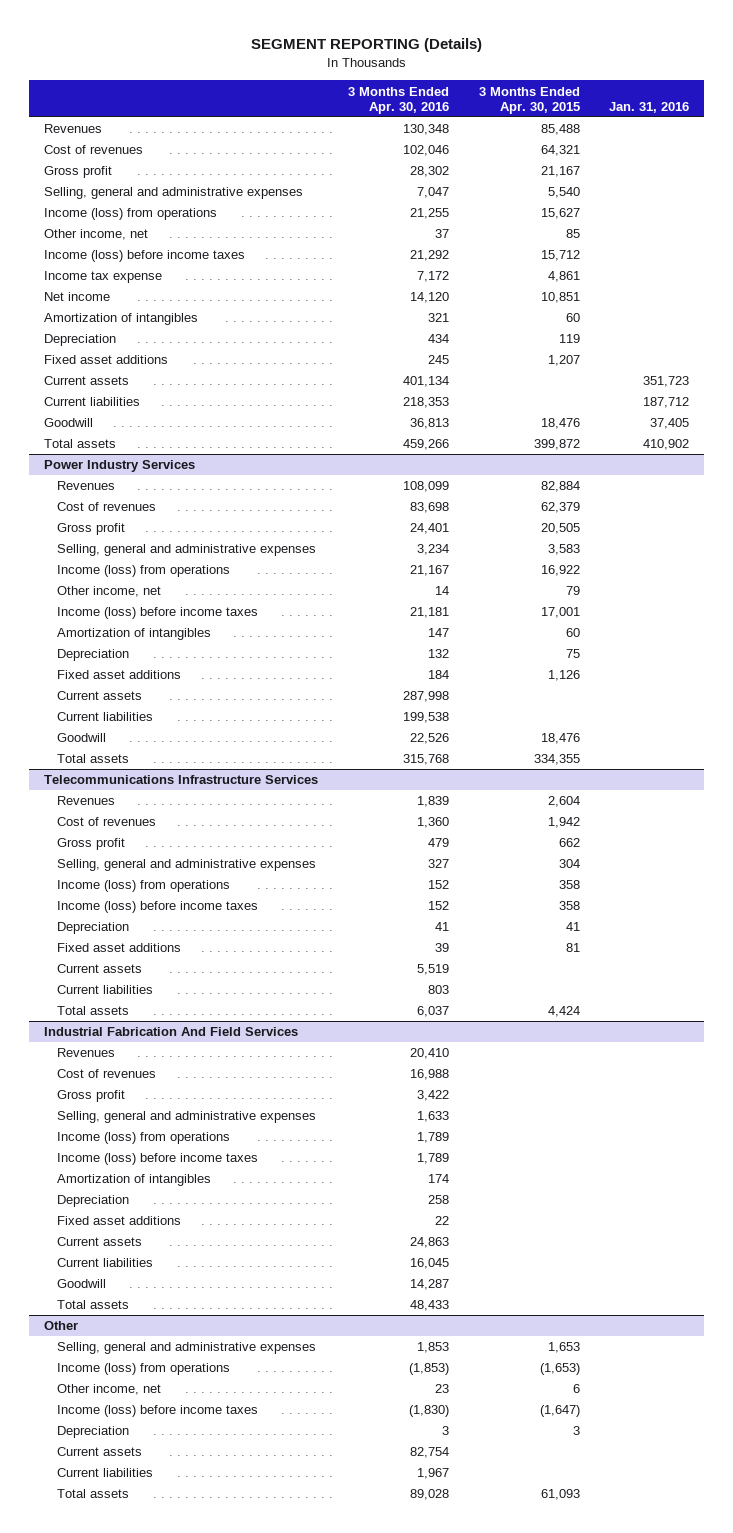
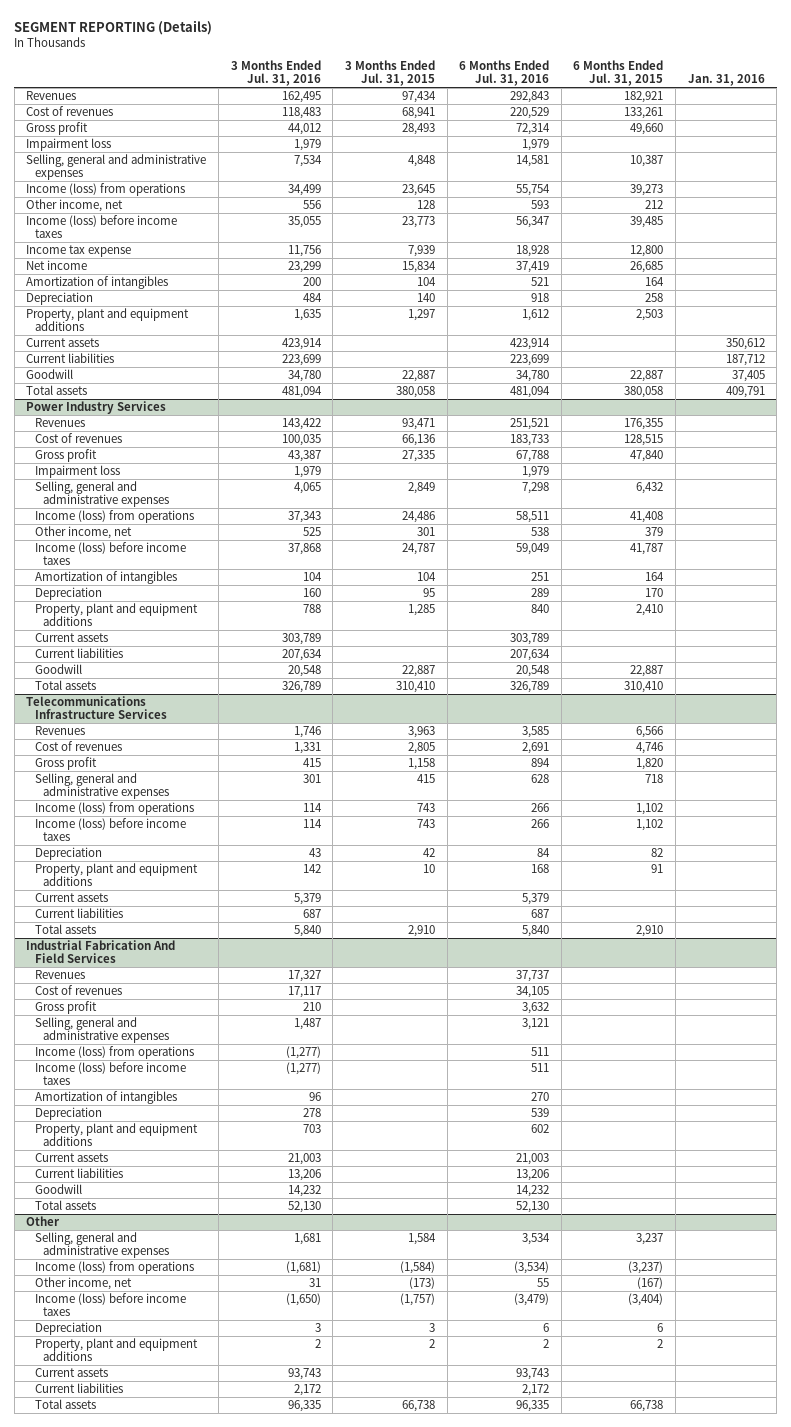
[347,86,449,114] 3 Months Ended Apr. 30, 2016 -> none
[478,86,580,114] 3 Months Ended Apr. 30, 2015 -> none
none -> [230,60,321,87] 3 Months Ended Jul. 31, 2016
none -> [344,60,435,87] 3 Months Ended Jul. 31, 2015
none -> [459,60,550,87] 6 Months Ended Jul. 31, 2016
none -> [573,60,664,87] 6 Months Ended Jul. 31, 2015
none -> [26,138,112,152] Impairment loss
[43,355,168,365] Fixed asset additions -> [26,308,190,332] Property, plant and equipment additions
[643,376,690,388] 351,723 -> [725,338,765,351] 350,612
[643,439,690,451] 410,902 -> [725,386,765,399] 409,791
none -> [34,465,120,479] Impairment loss
[57,670,182,680] Fixed asset additions -> [34,603,198,627] Property, plant and equipment additions
[57,943,182,953] Fixed asset additions -> [34,863,198,887] Property, plant and equipment additions
[57,1216,182,1226] Fixed asset additions -> [34,1123,198,1147] Property, plant and equipment additions
none -> [34,1338,198,1362] Property, plant and equipment additions

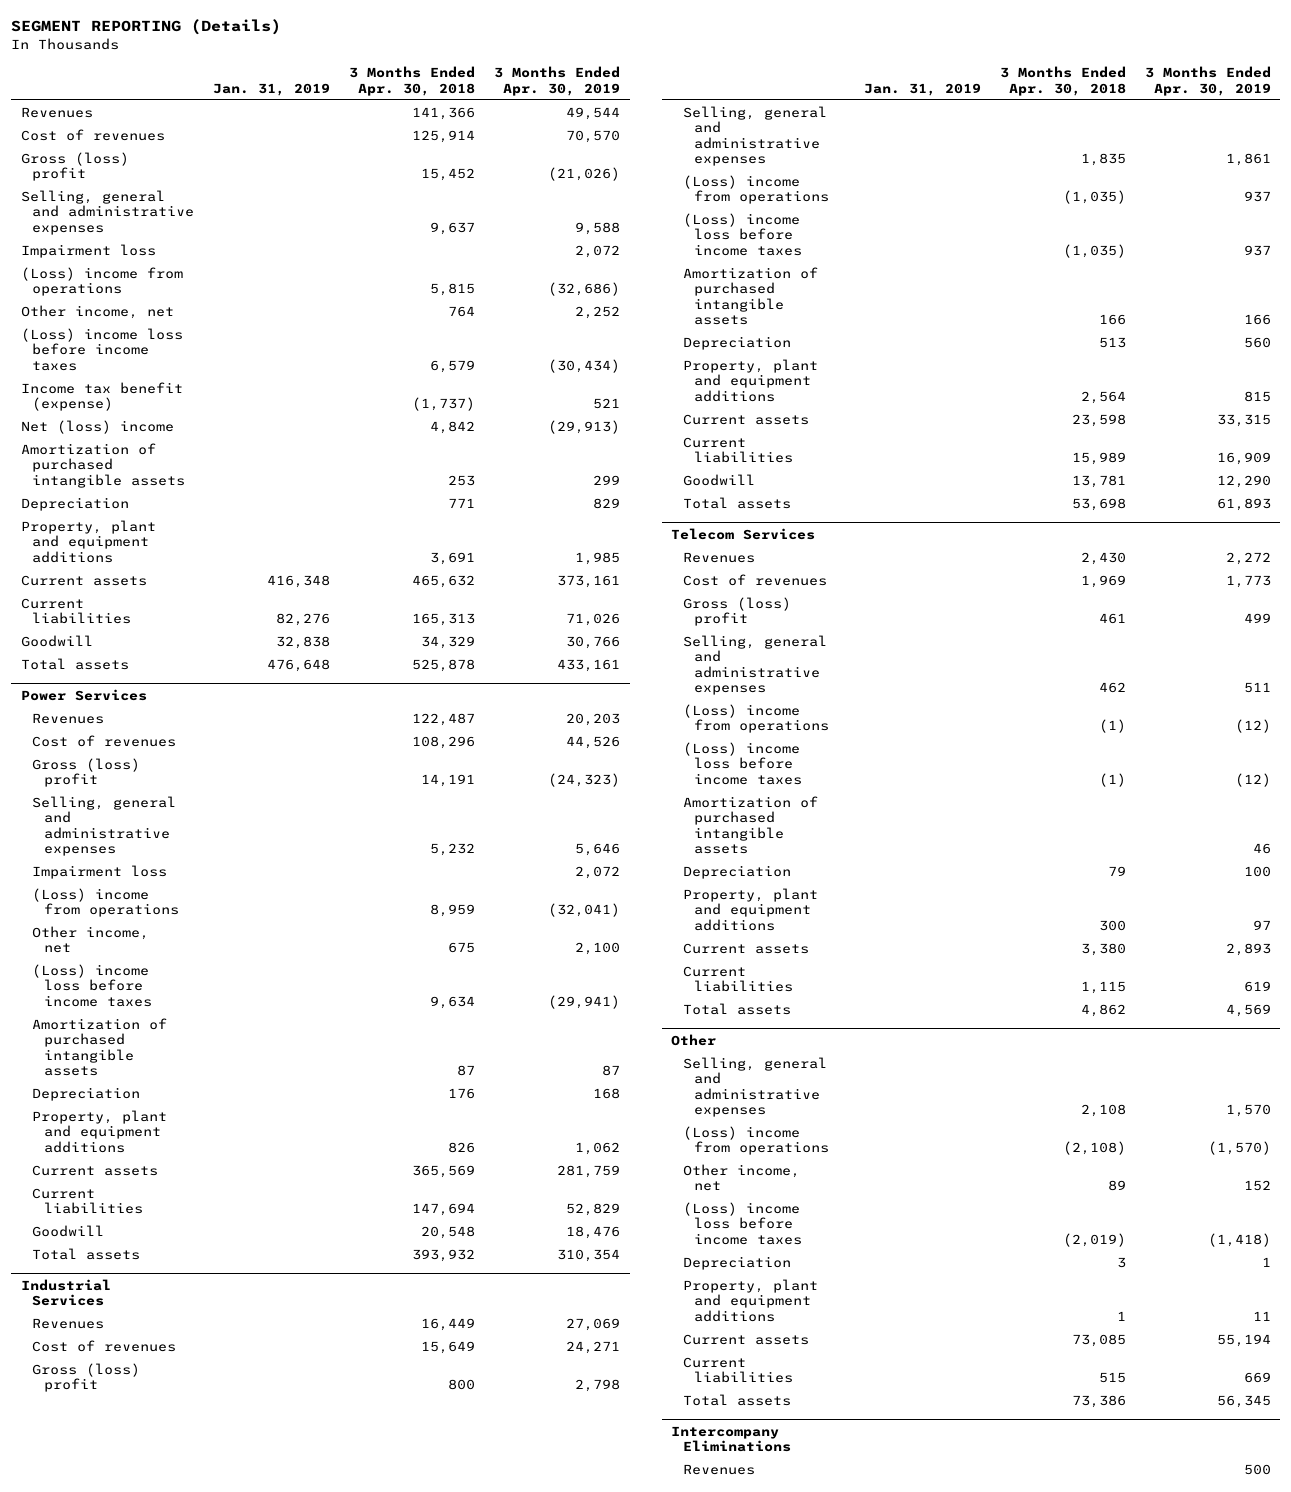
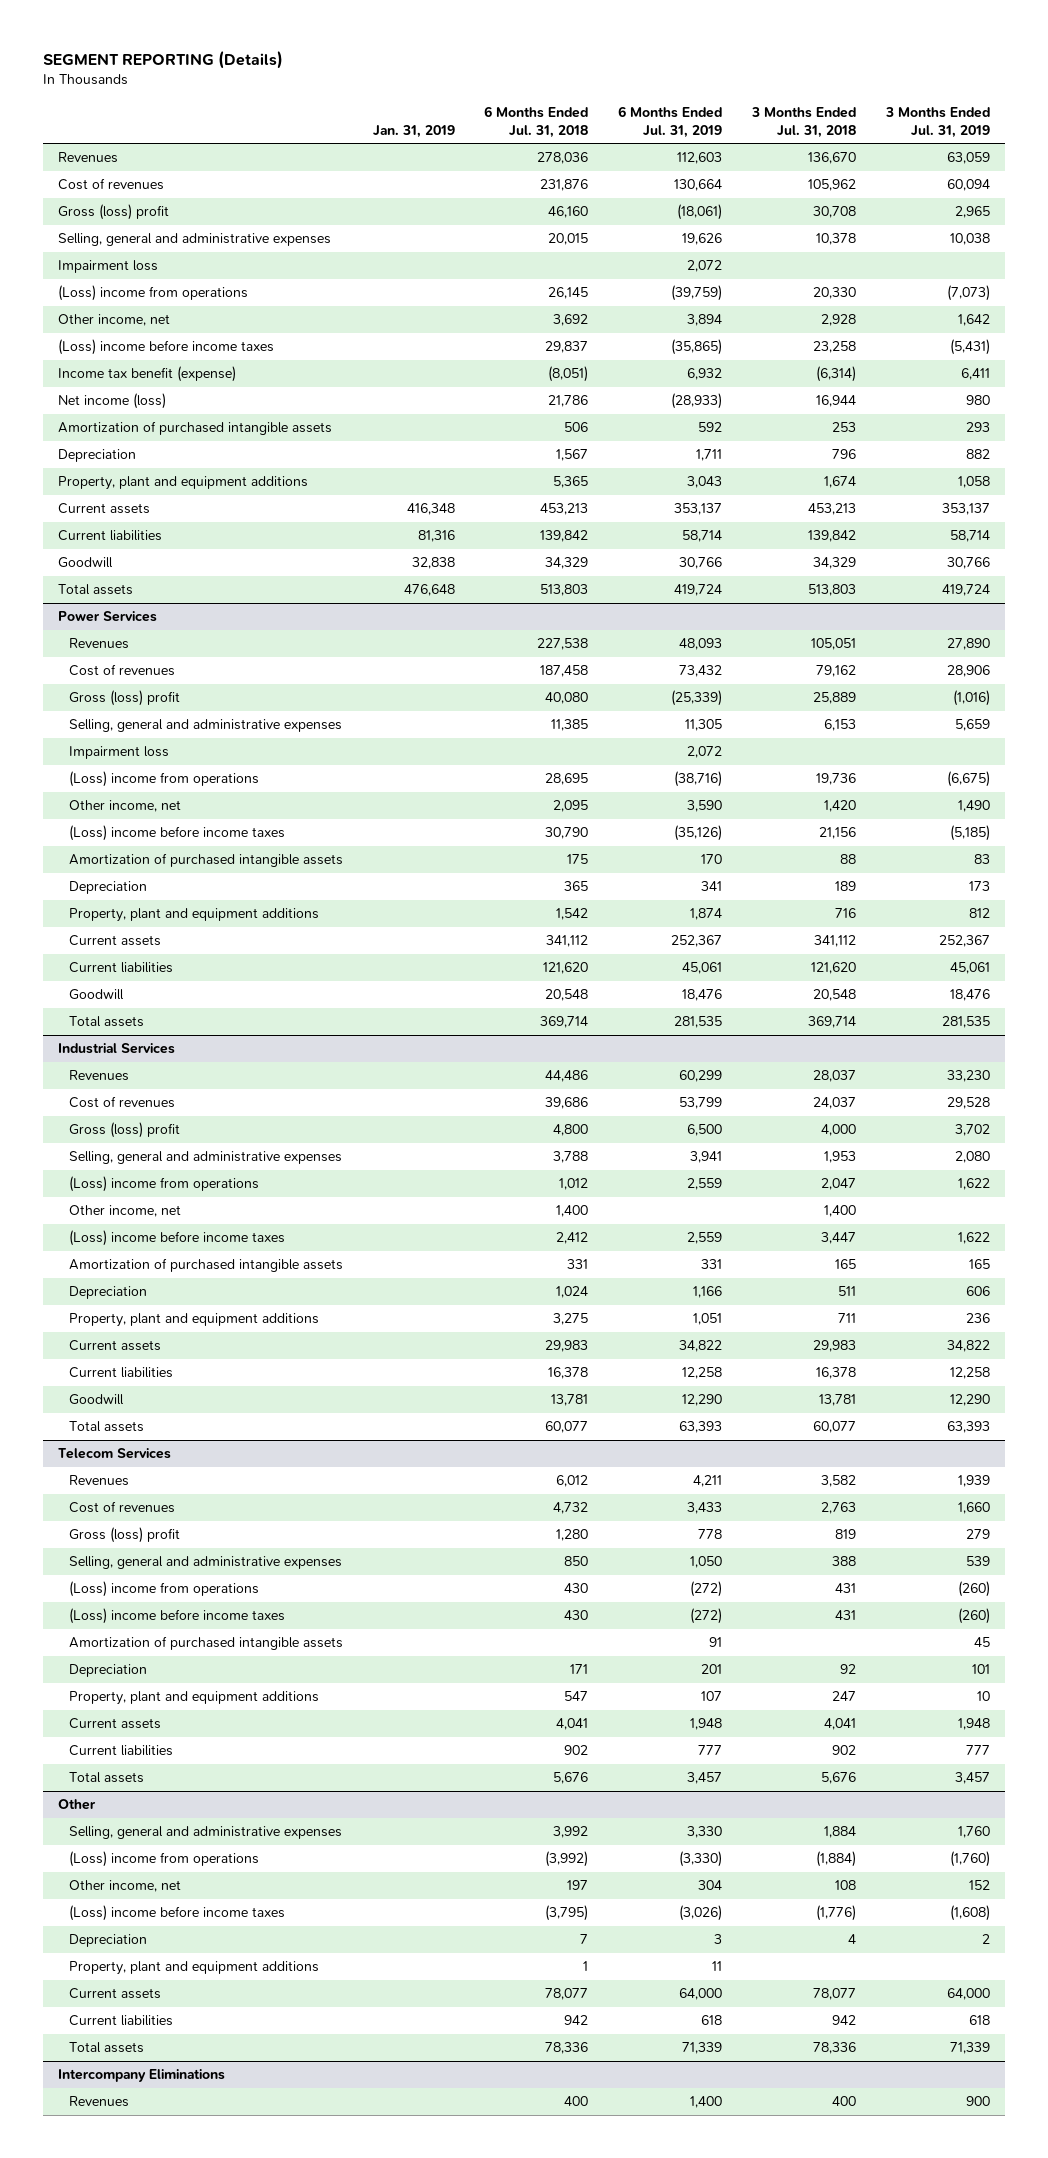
[349,66,476,96] 3 Months Ended Apr. 30, 2018 -> none
[494,66,621,96] 3 Months Ended Apr. 30, 2019 -> none
none -> [484,105,589,138] 6 Months Ended Jul. 31, 2018
none -> [618,105,723,138] 6 Months Ended Jul. 31, 2019
none -> [751,106,857,138] 3 Months Ended Jul. 31, 2018
none -> [885,106,991,138] 3 Months Ended Jul. 31, 2019
[20,327,183,371] (Loss) income loss before income taxes -> [58,339,275,356] (Loss) income before income taxes
[20,419,174,434] Net (loss) income -> [58,393,167,410] Net income (loss)
[276,613,331,627] 82,276 -> [417,530,455,543] 81,316
[32,963,152,1007] (Loss) income loss before income taxes -> [68,825,285,842] (Loss) income before income taxes
none -> [68,1205,181,1218] Other income, net
[682,212,803,256] (Loss) income loss before income taxes -> [68,1230,285,1247] (Loss) income before income taxes
[682,741,803,785] (Loss) income loss before income taxes -> [68,1608,285,1625] (Loss) income before income taxes
[682,1201,803,1245] (Loss) income loss before income taxes -> [68,1905,285,1922] (Loss) income before income taxes

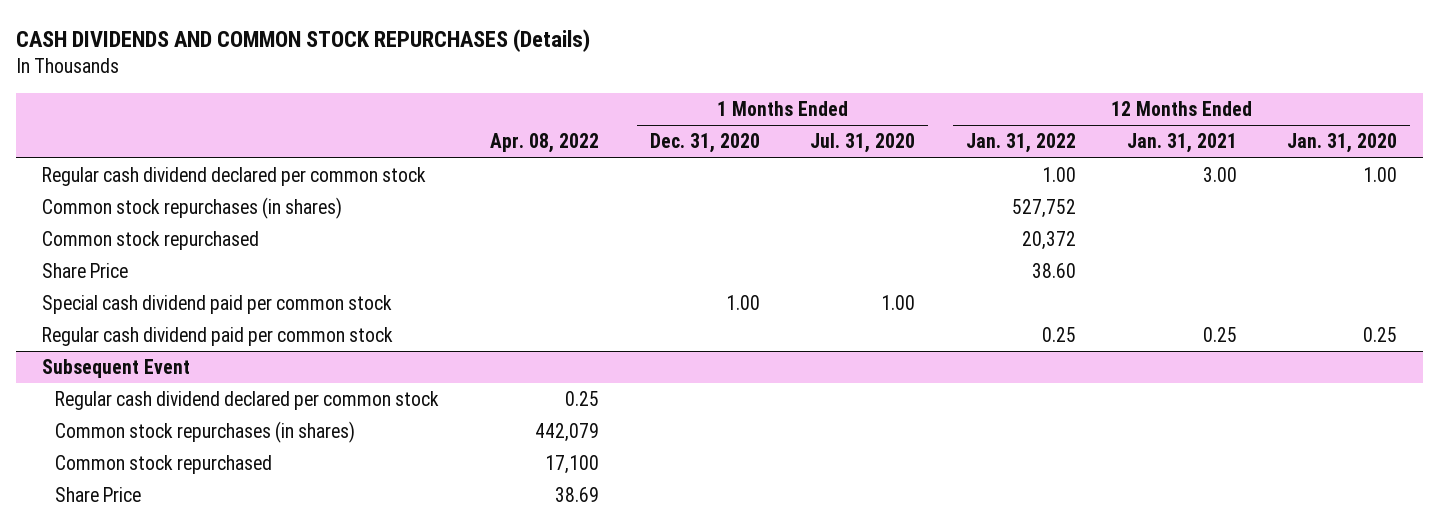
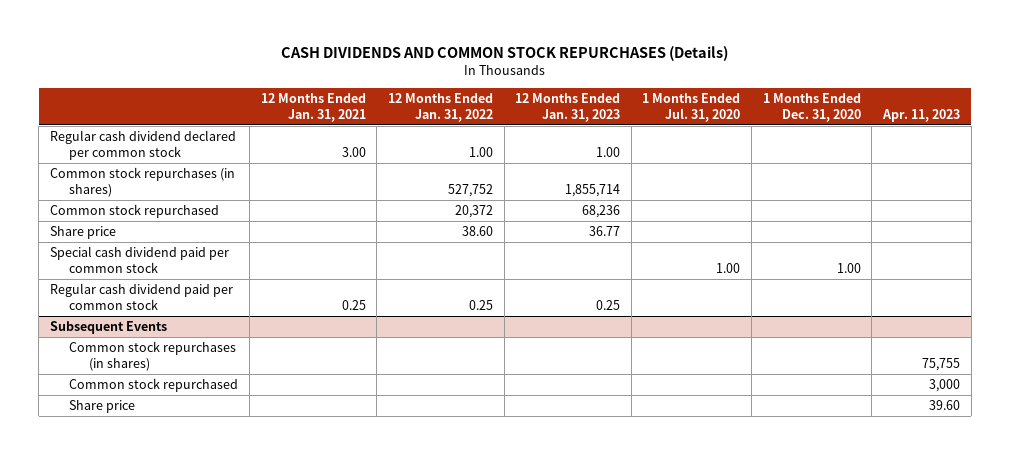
[490,133,600,154] Apr. 08, 2022 -> none
[1287,133,1398,154] Jan. 31, 2020 -> none
none -> [515,93,621,122] 12 Months Ended Jan. 31, 2023
none -> [881,108,960,122] Apr. 11, 2023
[41,263,128,279] Share Price -> [49,226,116,240] Share price
[55,391,440,411] Regular cash dividend declared per common stock -> none
[41,359,190,379] Subsequent Event -> [49,321,167,335] Subsequent Events
[55,487,142,503] Share Price -> [69,400,136,414] Share price

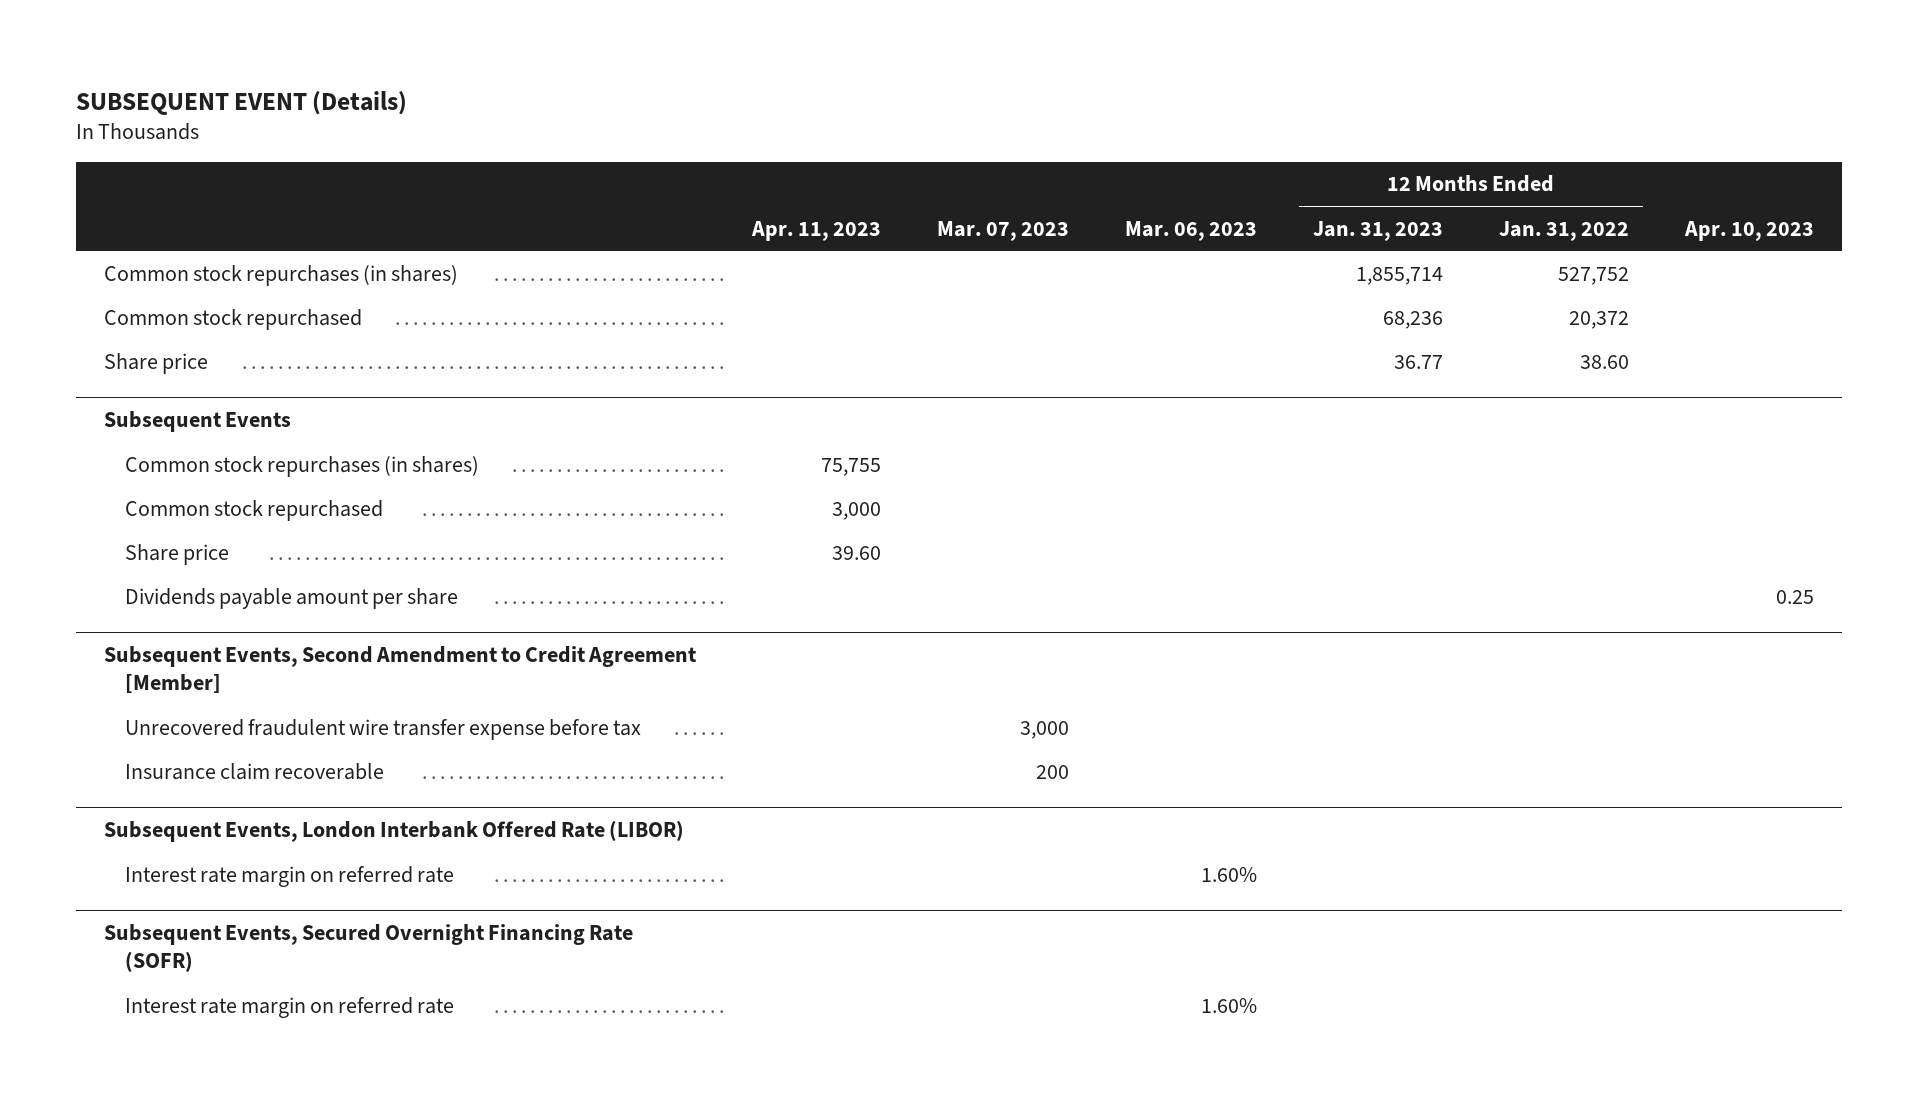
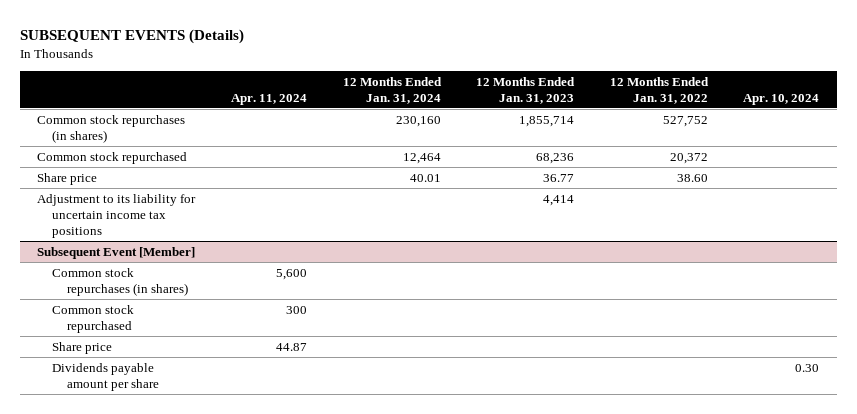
[75,90,407,115] SUBSEQUENT EVENT (Details) -> [19,29,244,45] SUBSEQUENT EVENTS (Details)
[750,220,881,241] Apr. 11, 2023 -> none
[936,220,1069,241] Mar. 07, 2023 -> none
[1124,220,1257,241] Mar. 06, 2023 -> none
[1683,220,1814,241] Apr. 10, 2023 -> none
none -> [230,93,307,105] Apr. 11, 2024
none -> [342,76,442,104] 12 Months Ended Jan. 31, 2024
none -> [743,93,820,105] Apr. 10, 2024
none -> [37,193,197,239] Adjustment to its liability for uncertain income tax positions
[103,410,291,432] Subsequent Events -> [37,246,196,259] Subsequent Event [Member]
[103,645,697,694] Subsequent Events, Second Amendment to Credit Agreement [Member] -> none
[124,718,641,740] Unrecovered fraudulent wire transfer expense before tax -> none
[124,762,384,780] Insurance claim recoverable -> none
[103,819,684,842] Subsequent Events, London Interbank Offered Rate (LIBOR) -> none
[124,865,454,887] Interest rate margin on referred rate -> none
[103,923,633,973] Subsequent Events, Secured Overnight Financing Rate (SOFR) -> none
[124,996,454,1018] Interest rate margin on referred rate -> none

